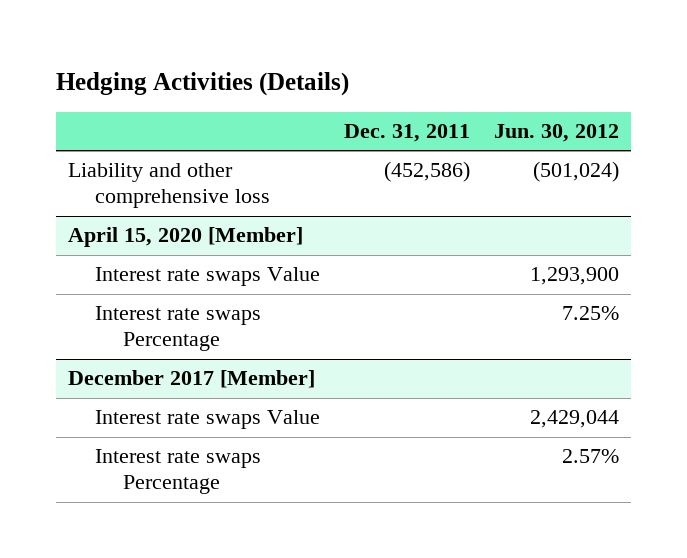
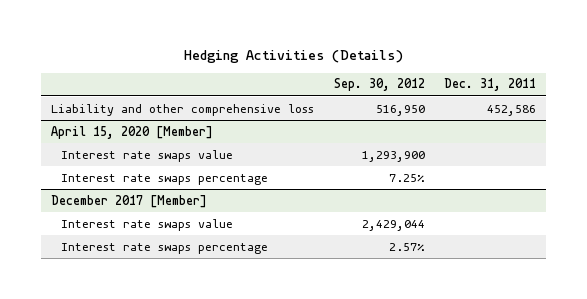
[494,123,620,142] Jun. 30, 2012 -> none
none -> [333,78,425,92] Sep. 30, 2012
[384,161,471,183] (452,586) -> [487,104,537,116] 452,586
[95,267,321,287] Interest rate swaps Value -> [60,149,233,162] Interest rate swaps value
[95,306,262,352] Interest rate swaps Percentage -> [60,173,268,185] Interest rate swaps percentage
[95,410,321,430] Interest rate swaps Value -> [60,218,233,231] Interest rate swaps value
[95,449,262,495] Interest rate swaps Percentage -> [60,242,268,254] Interest rate swaps percentage

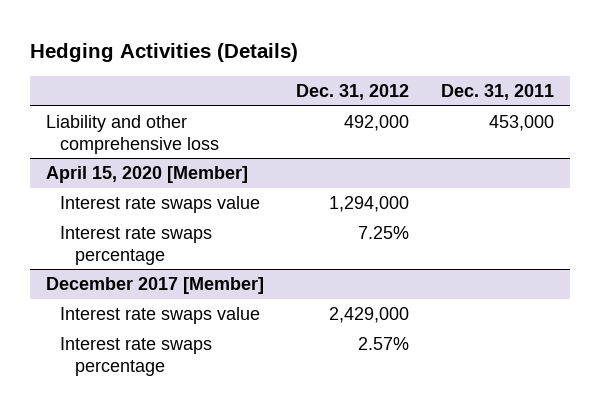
[333,78,425,92] Sep. 30, 2012 -> none
none -> [295,83,409,100] Dec. 31, 2012
[487,104,537,116] 452,586 -> [488,115,554,132] 453,000

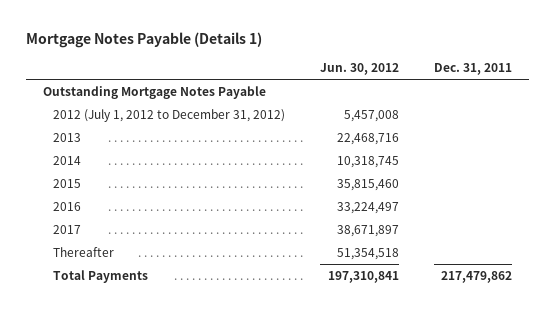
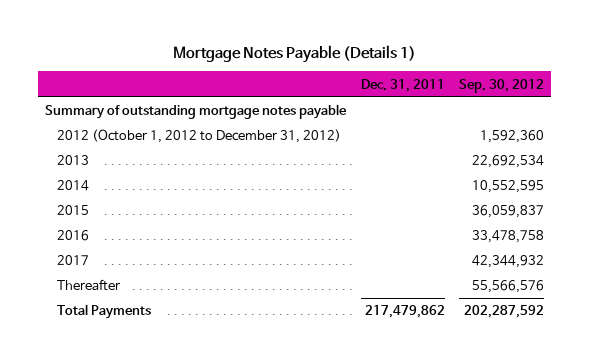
[319,63,399,76] Jun. 30, 2012 -> none
none -> [459,78,545,93] Sep. 30, 2012
[42,85,266,99] Outstanding Mortgage Notes Payable -> [45,104,348,120] Summary of outstanding mortgage notes payable
[53,108,286,122] 2012 (July 1, 2012 to December 31, 2012) -> [57,129,342,144] 2012 (October 1, 2012 to December 31, 2012)

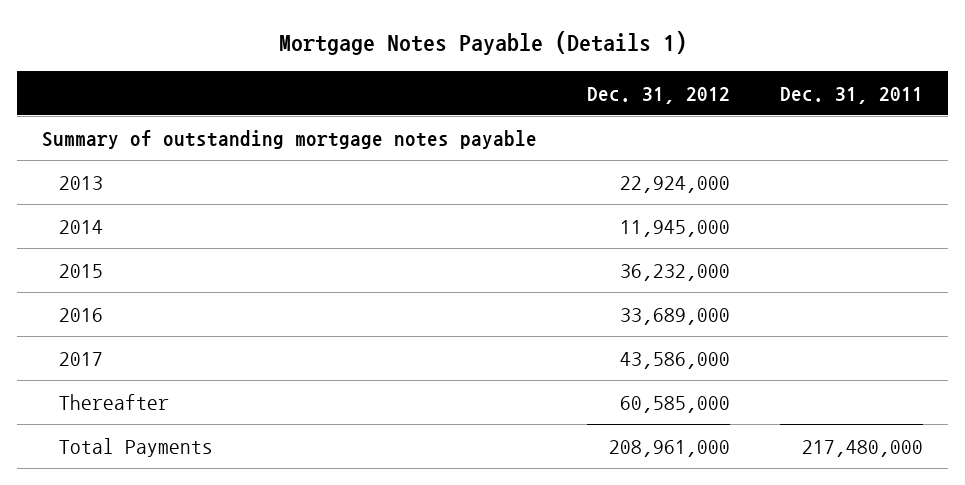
[459,78,545,93] Sep. 30, 2012 -> none
none -> [587,86,731,104] Dec. 31, 2012
[57,129,342,144] 2012 (October 1, 2012 to December 31, 2012) -> none
[364,305,445,319] 217,479,862 -> [802,439,924,457] 217,480,000

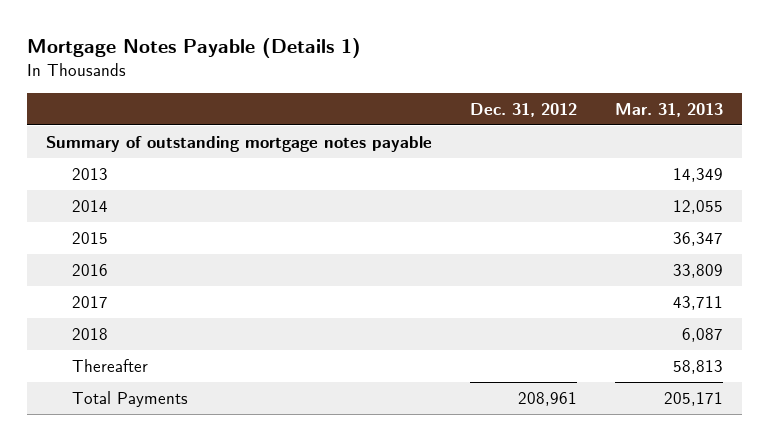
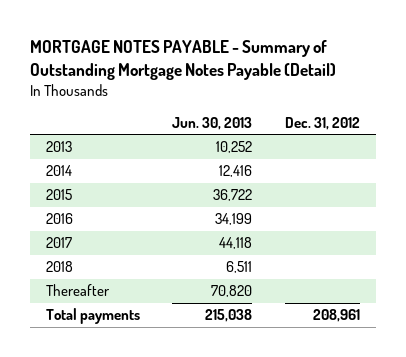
[26,38,361,59] Mortgage Notes Payable (Details 1) -> [29,39,336,80] MORTGAGE NOTES PAYABLE - Summary of Outstanding Mortgage Notes Payable (Detail)
[614,102,723,117] Mar. 31, 2013 -> none
none -> [172,116,253,130] Jun. 30, 2013
[45,135,432,152] Summary of outstanding mortgage notes payable -> none
[72,390,189,407] Total Payments -> [46,308,141,325] Total payments

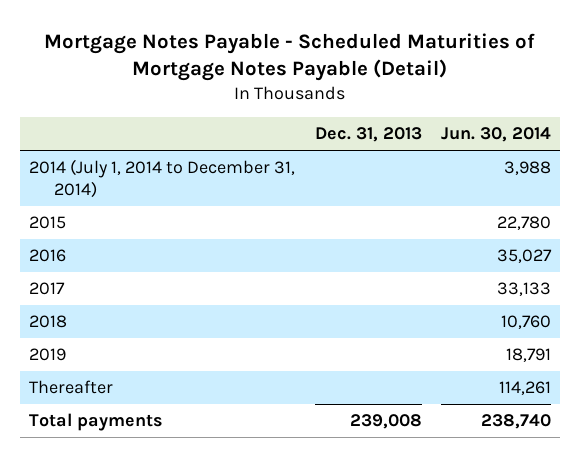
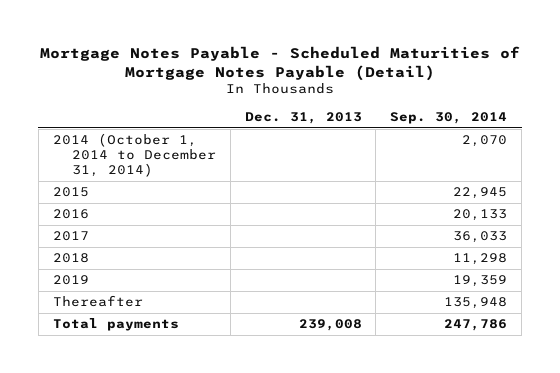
[440,127,551,143] Jun. 30, 2014 -> none
none -> [390,112,508,125] Sep. 30, 2014
[29,159,296,199] 2014 (July 1, 2014 to December 31, 2014) -> [52,133,216,178] 2014 (October 1, 2014 to December 31, 2014)

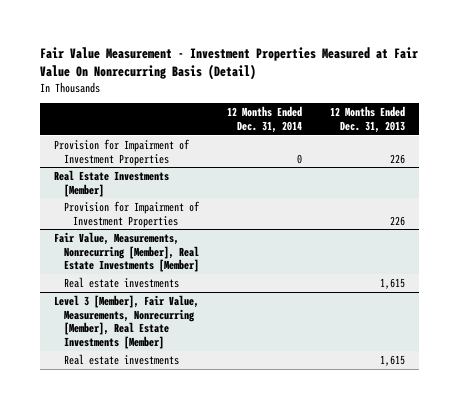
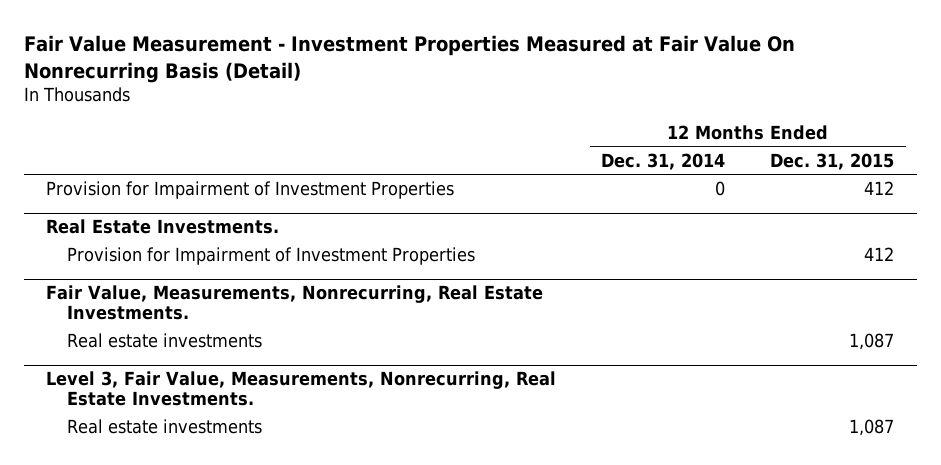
[330,106,406,134] 12 Months Ended Dec. 31, 2013 -> none
none -> [770,152,895,170] Dec. 31, 2015
[54,169,170,197] Real Estate Investments [Member] -> [46,219,280,235] Real Estate Investments.
[54,231,199,273] Fair Value, Measurements, Nonrecurring [Member], Real Estate Investments [Member] -> [46,285,544,321] Fair Value, Measurements, Nonrecurring, Real Estate Investments.
[54,294,200,350] Level 3 [Member], Fair Value, Measurements, Nonrecurring [Member], Real Estate Investments [Member] -> [46,371,557,407] Level 3, Fair Value, Measurements, Nonrecurring, Real Estate Investments.

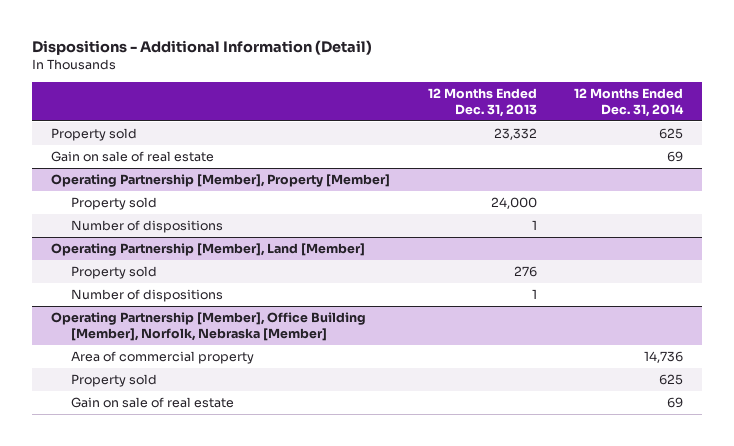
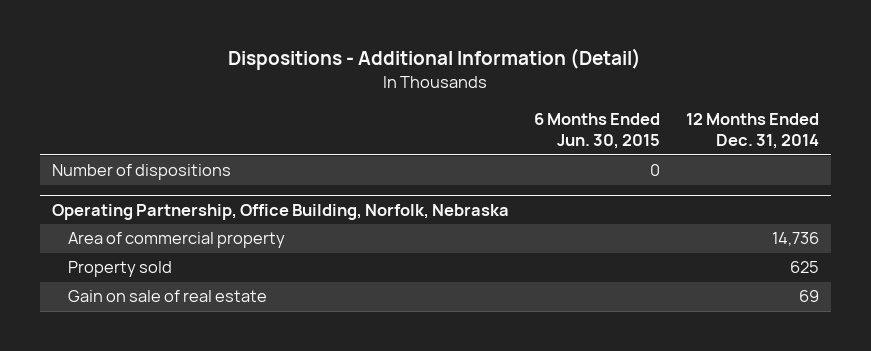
[427,87,537,118] 12 Months Ended Dec. 31, 2013 -> none
none -> [534,113,661,150] 6 Months Ended Jun. 30, 2015
[51,127,138,141] Property sold -> none
[51,150,215,162] Gain on sale of real estate -> none
[51,173,391,187] Operating Partnership [Member], Property [Member] -> none
[70,196,157,210] Property sold -> none
[70,219,223,233] Number of dispositions -> none
[51,242,366,256] Operating Partnership [Member], Land [Member] -> none
[70,265,157,279] Property sold -> none
[70,288,223,302] Number of dispositions -> none
none -> [52,164,232,181] Number of dispositions
[51,311,367,342] Operating Partnership [Member], Office Building [Member], Norfolk, Nebraska [Member] -> [52,204,510,221] Operating Partnership, Office Building, Norfolk, Nebraska

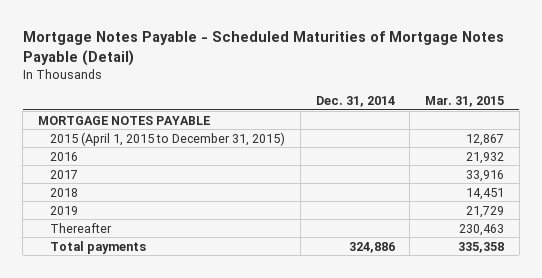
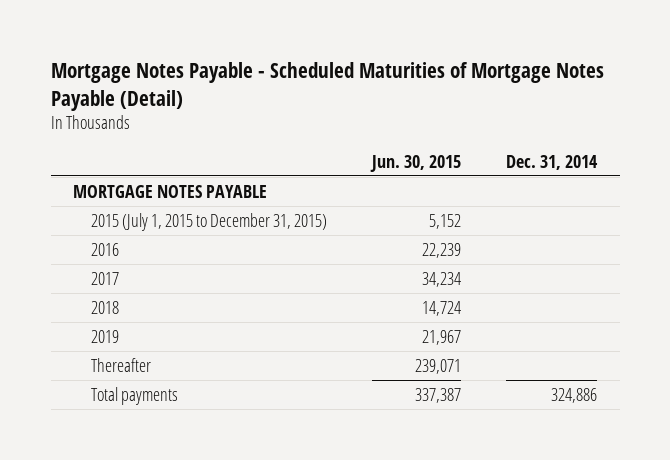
[425,96,505,108] Mar. 31, 2015 -> none
none -> [370,154,462,172] Jun. 30, 2015
[50,131,286,146] 2015 (April 1, 2015 to December 31, 2015) -> [91,212,328,231] 2015 (July 1, 2015 to December 31, 2015)

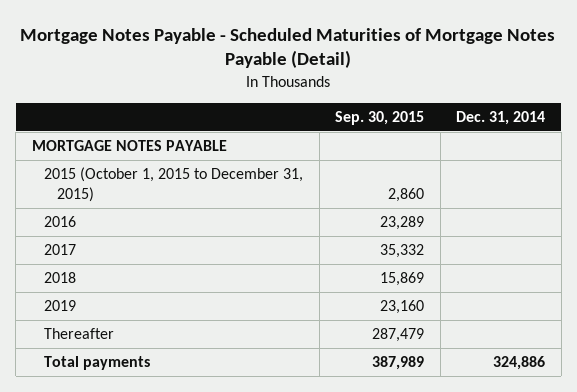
[370,154,462,172] Jun. 30, 2015 -> none
none -> [335,110,425,125] Sep. 30, 2015
[91,212,328,231] 2015 (July 1, 2015 to December 31, 2015) -> [44,166,304,203] 2015 (October 1, 2015 to December 31, 2015)

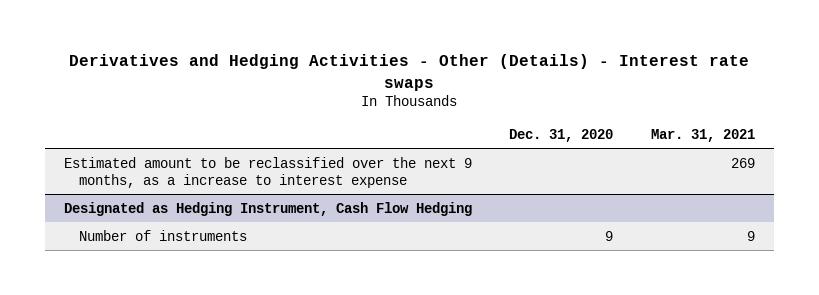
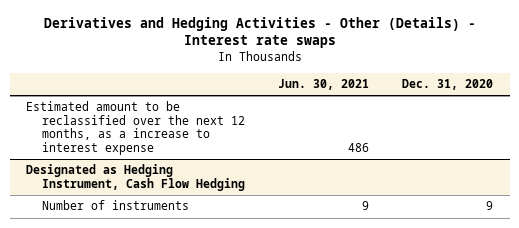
[650,128,755,142] Mar. 31, 2021 -> none
none -> [278,78,370,90] Jun. 30, 2021
[63,156,472,189] Estimated amount to be reclassified over the next 9 months, as a increase to interest expense -> [26,101,246,155] Estimated amount to be reclassified over the next 12 months, as a increase to interest expense

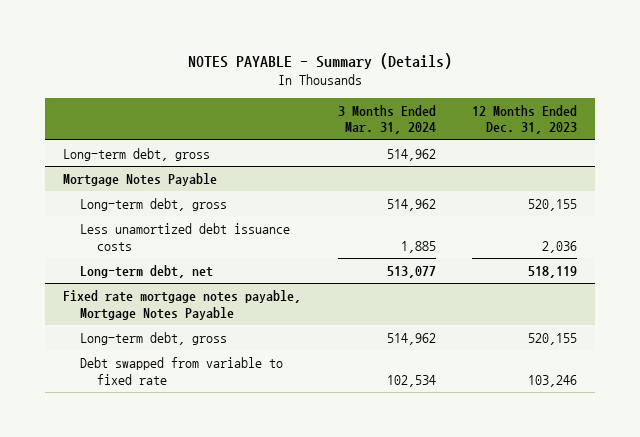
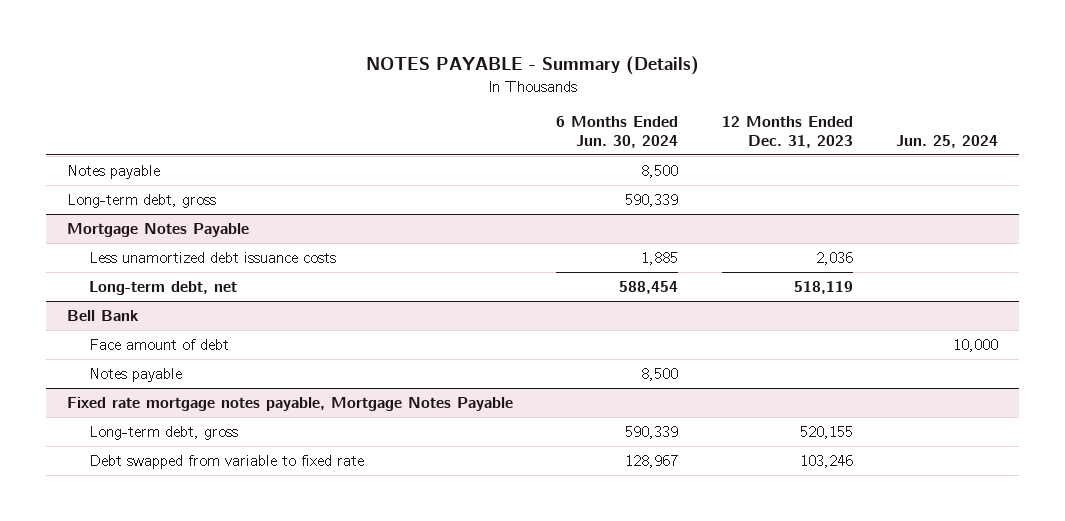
[337,104,436,135] 3 Months Ended Mar. 31, 2024 -> none
none -> [556,116,679,148] 6 Months Ended Jun. 30, 2024
none -> [895,134,998,148] Jun. 25, 2024
none -> [67,165,161,180] Notes payable
[79,197,227,211] Long-term debt, gross -> none
none -> [67,310,140,322] Bell Bank
none -> [89,339,230,351] Face amount of debt
none -> [89,368,183,383] Notes payable

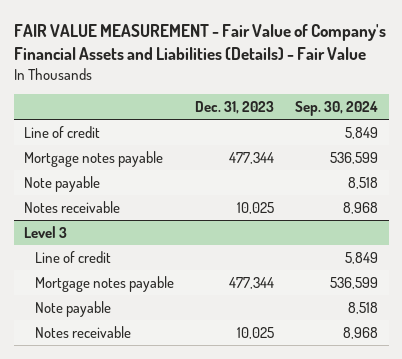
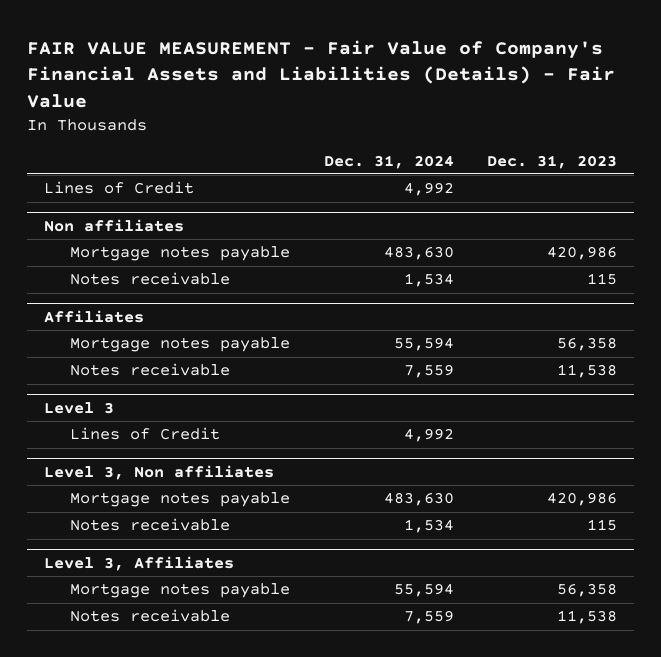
[295,101,379,117] Sep. 30, 2024 -> none
none -> [323,154,454,169] Dec. 31, 2024
[24,150,164,167] Mortgage notes payable -> none
[24,175,101,192] Note payable -> none
[24,200,121,213] Notes receivable -> none
[24,125,101,138] Line of credit -> [43,181,194,195] Lines of Credit
none -> [43,218,184,232] Non affiliates
none -> [70,246,291,262] Mortgage notes payable
none -> [70,272,231,286] Notes receivable
none -> [43,309,144,323] Affiliates
none -> [70,337,291,353] Mortgage notes payable
none -> [70,363,231,377] Notes receivable
[35,275,175,292] Mortgage notes payable -> none
[35,300,112,317] Note payable -> none
[35,325,132,338] Notes receivable -> none
[35,250,112,263] Line of credit -> [70,427,221,441] Lines of Credit
none -> [43,464,274,480] Level 3, Non affiliates
none -> [70,492,291,508] Mortgage notes payable
none -> [70,518,231,532] Notes receivable
none -> [43,555,234,571] Level 3, Affiliates
none -> [70,583,291,599] Mortgage notes payable
none -> [70,609,231,623] Notes receivable

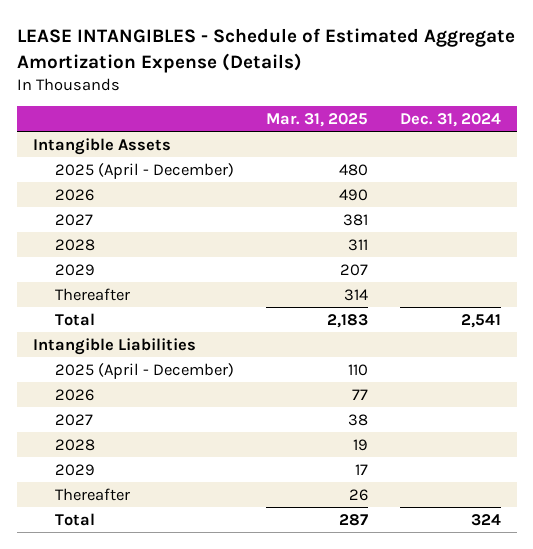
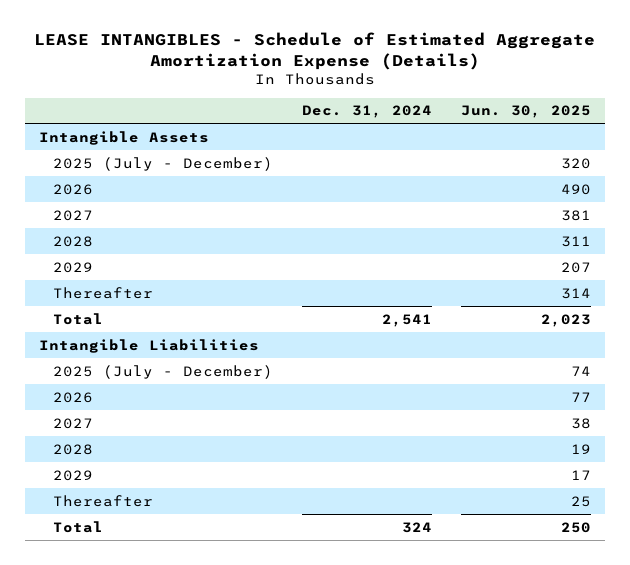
[266,112,369,127] Mar. 31, 2025 -> none
none -> [460,105,591,119] Jun. 30, 2025
[55,162,235,179] 2025 (April - December) -> [52,156,273,171] 2025 (July - December)
[55,362,235,379] 2025 (April - December) -> [52,364,273,379] 2025 (July - December)

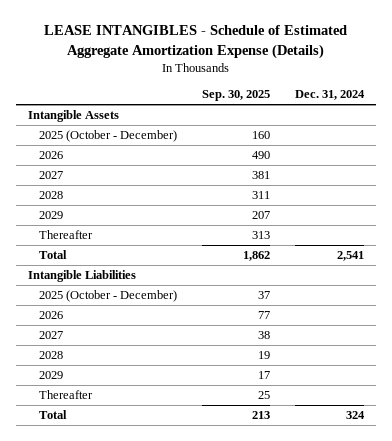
[460,105,591,119] Jun. 30, 2025 -> none
none -> [201,90,270,102] Sep. 30, 2025
[52,156,273,171] 2025 (July - December) -> [38,130,177,143] 2025 (October - December)
[52,364,273,379] 2025 (July - December) -> [38,290,177,303] 2025 (October - December)

